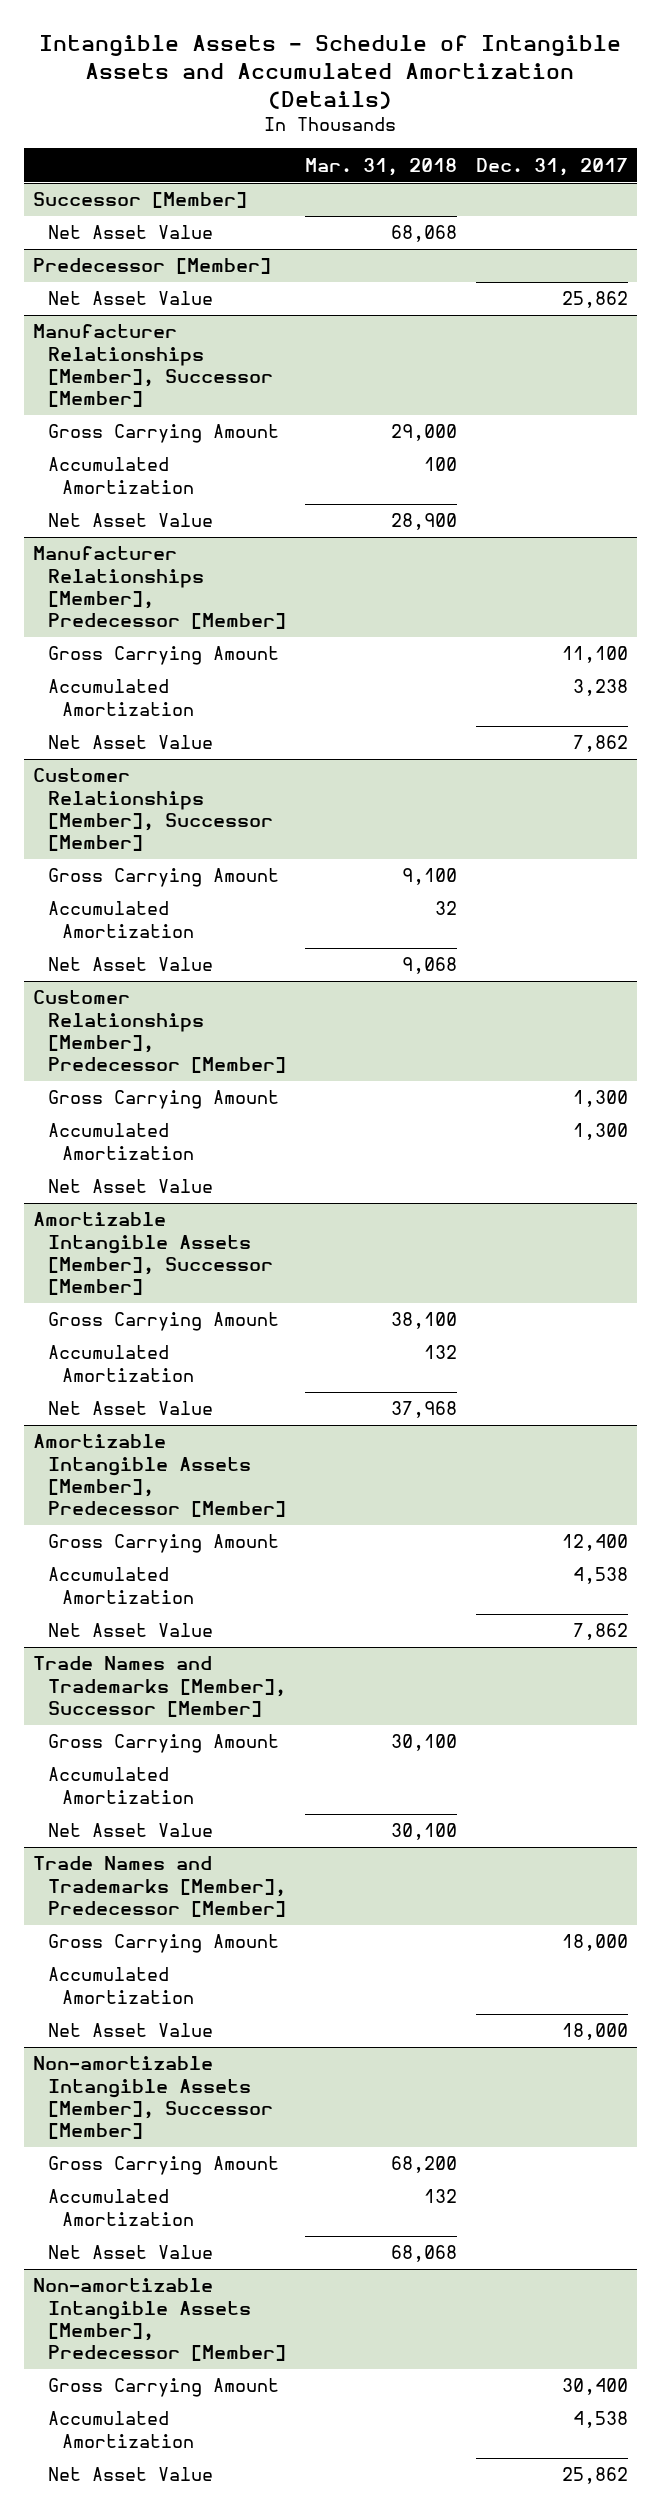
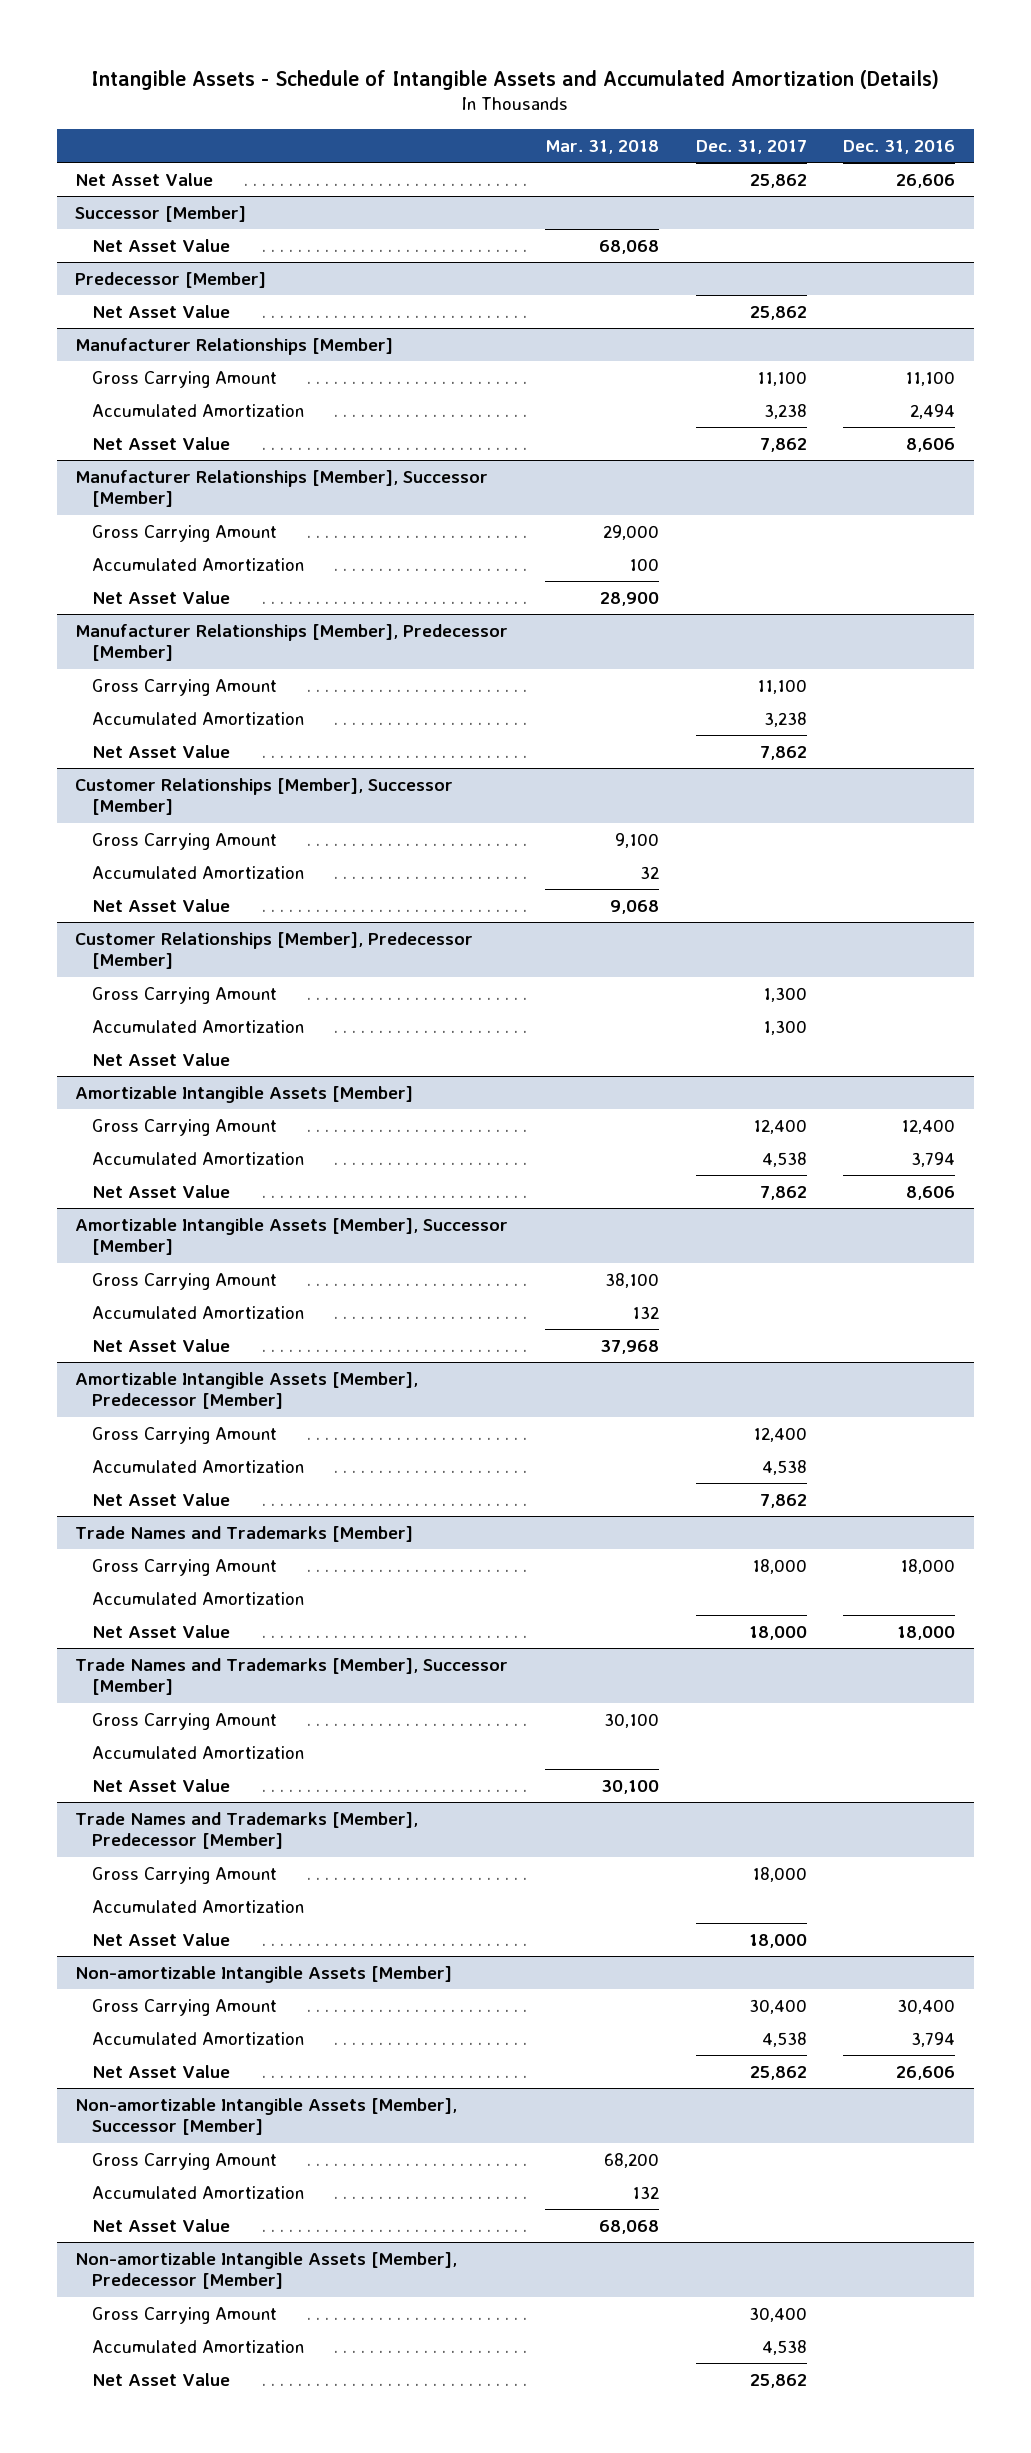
none -> [843,139,956,154] Dec. 31, 2016
none -> [75,172,214,186] Net Asset Value
none -> [75,337,394,355] Manufacturer Relationships [Member]
none -> [92,370,278,388] Gross Carrying Amount
none -> [92,403,305,417] Accumulated Amortization
none -> [92,436,231,450] Net Asset Value
none -> [75,1085,414,1103] Amortizable Intangible Assets [Member]
none -> [92,1118,278,1136] Gross Carrying Amount
none -> [92,1151,305,1165] Accumulated Amortization
none -> [92,1184,231,1198] Net Asset Value
none -> [75,1525,414,1542] Trade Names and Trademarks [Member]
none -> [92,1558,278,1576] Gross Carrying Amount
none -> [92,1591,305,1605] Accumulated Amortization
none -> [92,1624,231,1638] Net Asset Value
none -> [75,1965,453,1983] Non-amortizable Intangible Assets [Member]
none -> [92,1998,278,2016] Gross Carrying Amount
none -> [92,2031,305,2045] Accumulated Amortization
none -> [92,2064,231,2078] Net Asset Value

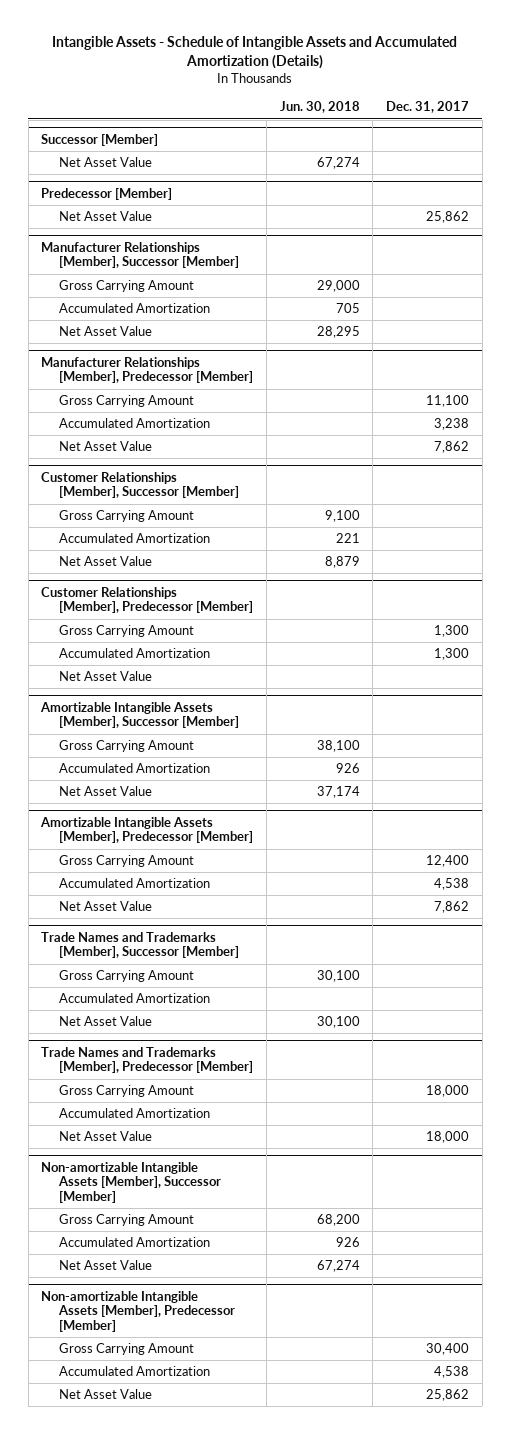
[544,139,659,154] Mar. 31, 2018 -> none
[843,139,956,154] Dec. 31, 2016 -> none
none -> [279,101,360,114] Jun. 30, 2018
[75,172,214,186] Net Asset Value -> none
[75,337,394,355] Manufacturer Relationships [Member] -> none
[92,370,278,388] Gross Carrying Amount -> none
[92,403,305,417] Accumulated Amortization -> none
[92,436,231,450] Net Asset Value -> none
[75,1085,414,1103] Amortizable Intangible Assets [Member] -> none
[92,1118,278,1136] Gross Carrying Amount -> none
[92,1151,305,1165] Accumulated Amortization -> none
[92,1184,231,1198] Net Asset Value -> none
[75,1525,414,1542] Trade Names and Trademarks [Member] -> none
[92,1558,278,1576] Gross Carrying Amount -> none
[92,1591,305,1605] Accumulated Amortization -> none
[92,1624,231,1638] Net Asset Value -> none
[75,1965,453,1983] Non-amortizable Intangible Assets [Member] -> none
[92,1998,278,2016] Gross Carrying Amount -> none
[92,2031,305,2045] Accumulated Amortization -> none
[92,2064,231,2078] Net Asset Value -> none

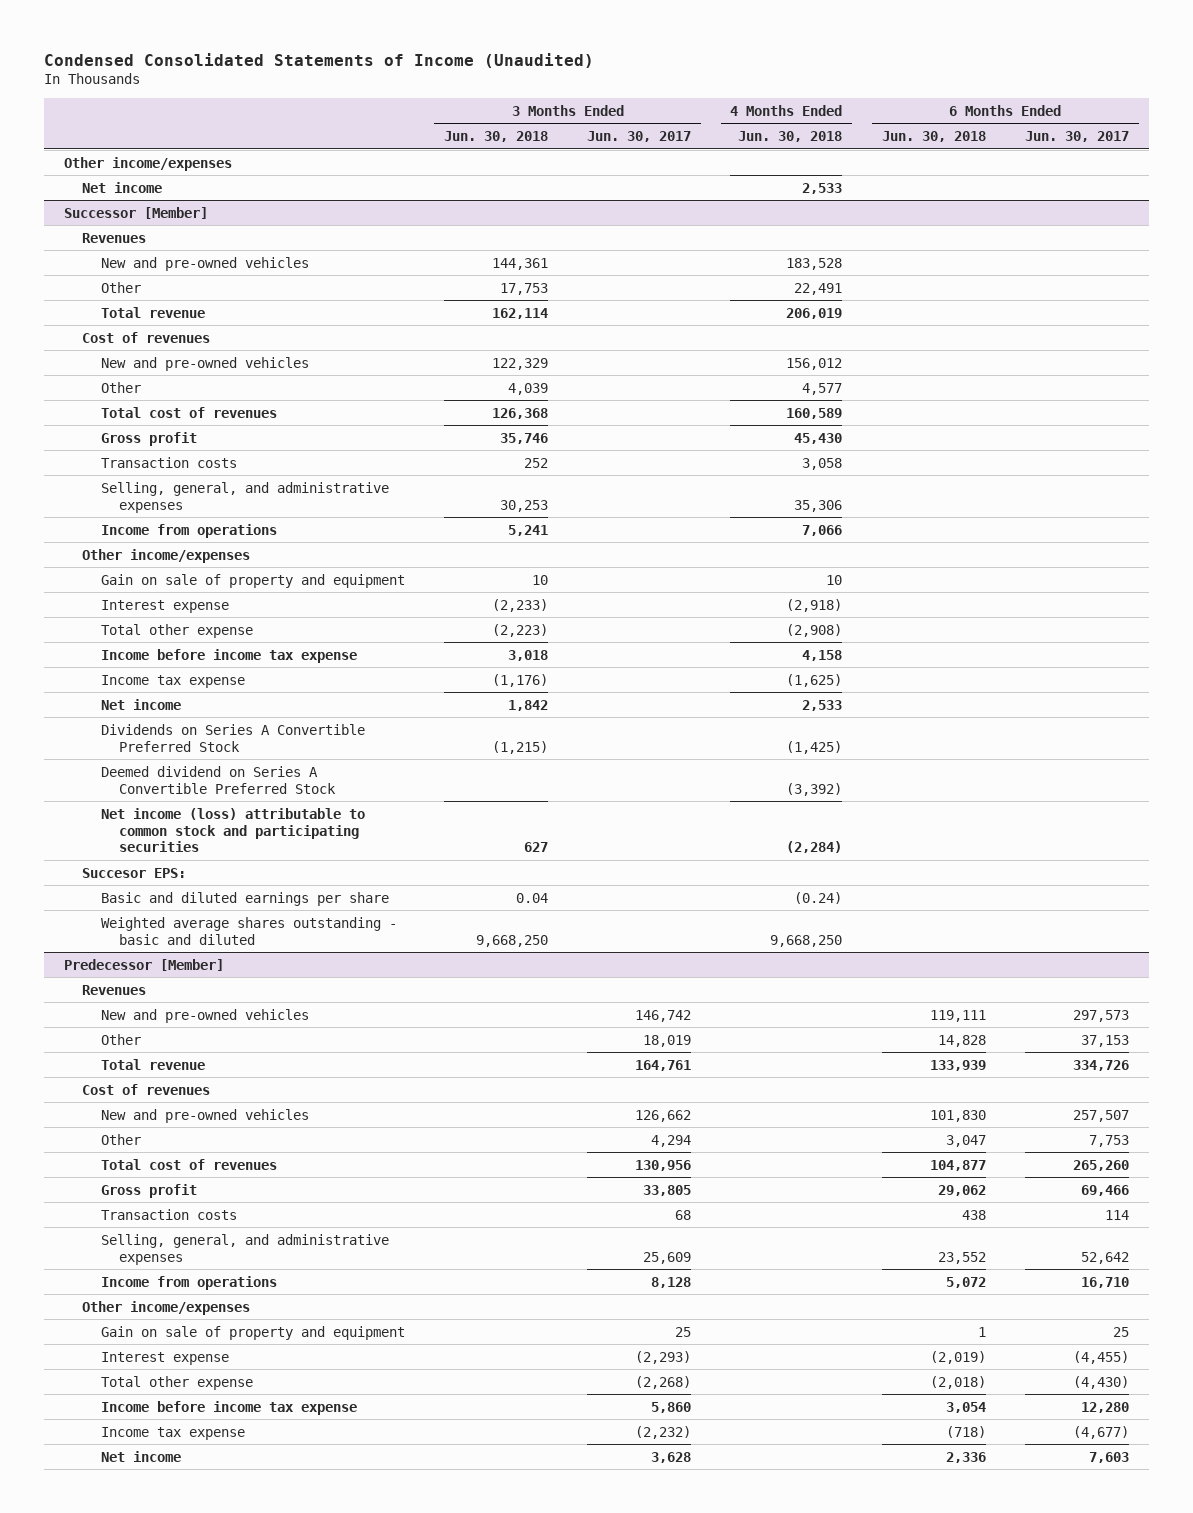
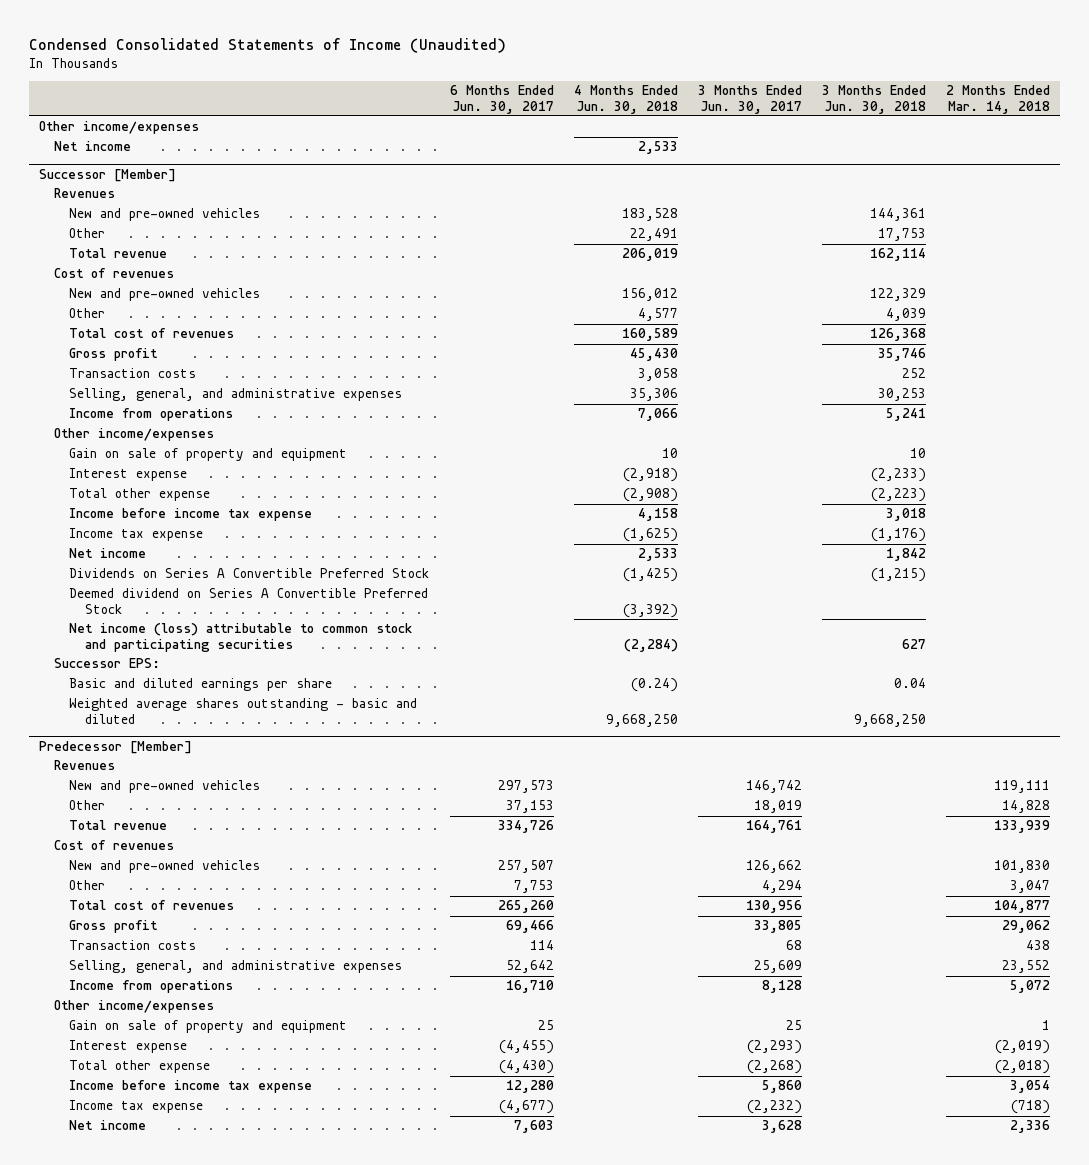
[881,131,986,143] Jun. 30, 2018 -> none
none -> [946,85,1051,114] 2 Months Ended Mar. 14, 2018
[82,867,187,878] Succesor EPS: -> [54,658,161,669] Successor EPS:

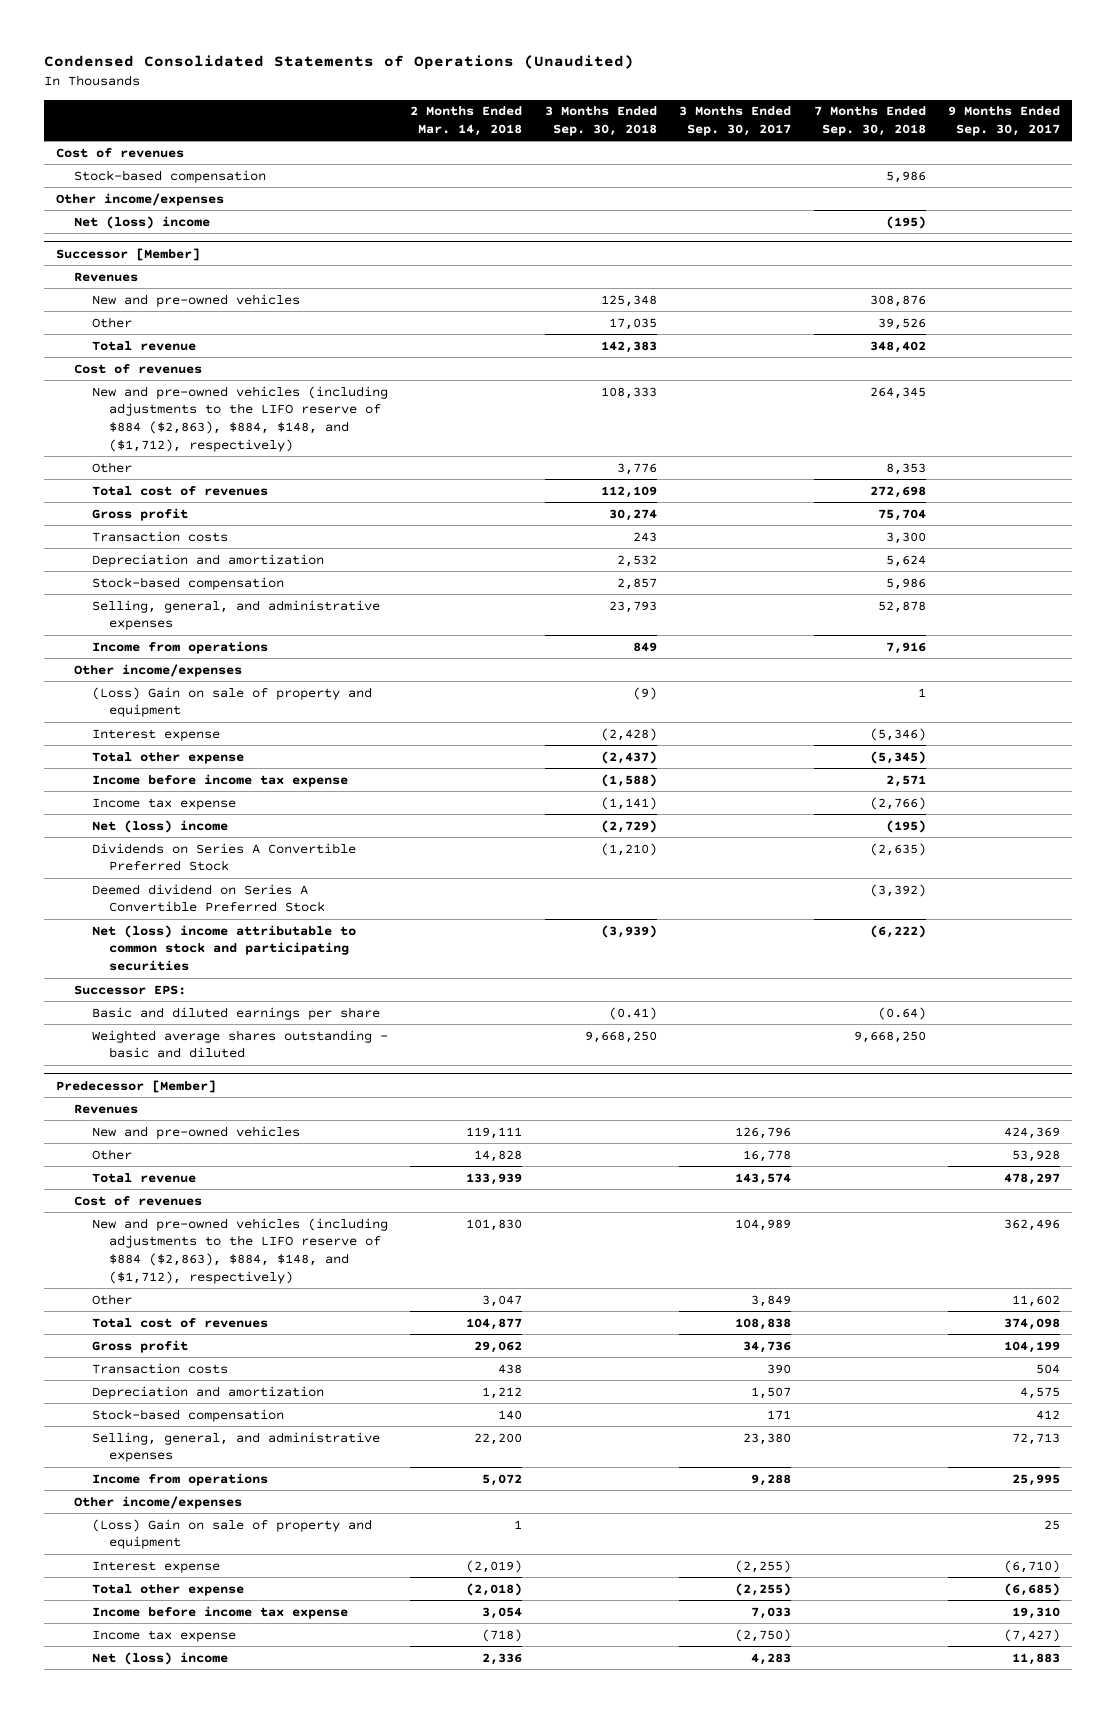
[28,37,506,53] Condensed Consolidated Statements of Income (Unaudited) -> [44,55,635,71] Condensed Consolidated Statements of Operations (Unaudited)
[449,85,554,114] 6 Months Ended Jun. 30, 2017 -> none
[573,85,678,114] 4 Months Ended Jun. 30, 2018 -> none
[697,85,802,114] 3 Months Ended Jun. 30, 2017 -> none
[821,85,926,114] 3 Months Ended Jun. 30, 2018 -> none
none -> [544,106,657,137] 3 Months Ended Sep. 30, 2018
none -> [679,106,792,137] 3 Months Ended Sep. 30, 2017
none -> [813,106,926,137] 7 Months Ended Sep. 30, 2018
none -> [948,106,1061,137] 9 Months Ended Sep. 30, 2017
none -> [55,147,184,158] Cost of revenues
none -> [73,169,266,183] Stock-based compensation
[54,141,132,152] Net income -> [73,215,210,229] Net (loss) income
[69,288,261,302] New and pre-owned vehicles -> [91,385,388,452] New and pre-owned vehicles (including adjustments to the LIFO reserve of $884 ($2,863), $884, $148, and ($1,712), respectively)
none -> [91,553,324,567] Depreciation and amortization
none -> [91,576,284,590] Stock-based compensation
[69,448,348,462] Gain on sale of property and equipment -> [91,686,372,718] (Loss) Gain on sale of property and equipment
[69,548,147,559] Net income -> [91,819,228,833] Net (loss) income
[69,623,413,652] Net income (loss) attributable to common stock and participating securities -> [91,924,356,972] Net (loss) income attributable to common stock and participating securities
[69,860,261,874] New and pre-owned vehicles -> [91,1217,388,1284] New and pre-owned vehicles (including adjustments to the LIFO reserve of $884 ($2,863), $884, $148, and ($1,712), respectively)
none -> [91,1385,324,1399] Depreciation and amortization
none -> [91,1408,284,1422] Stock-based compensation
[1002,960,1051,974] 23,552 -> [474,1432,523,1445] 22,200
[69,1020,348,1034] Gain on sale of property and equipment -> [91,1518,372,1550] (Loss) Gain on sale of property and equipment
[69,1120,147,1131] Net income -> [91,1651,228,1665] Net (loss) income

